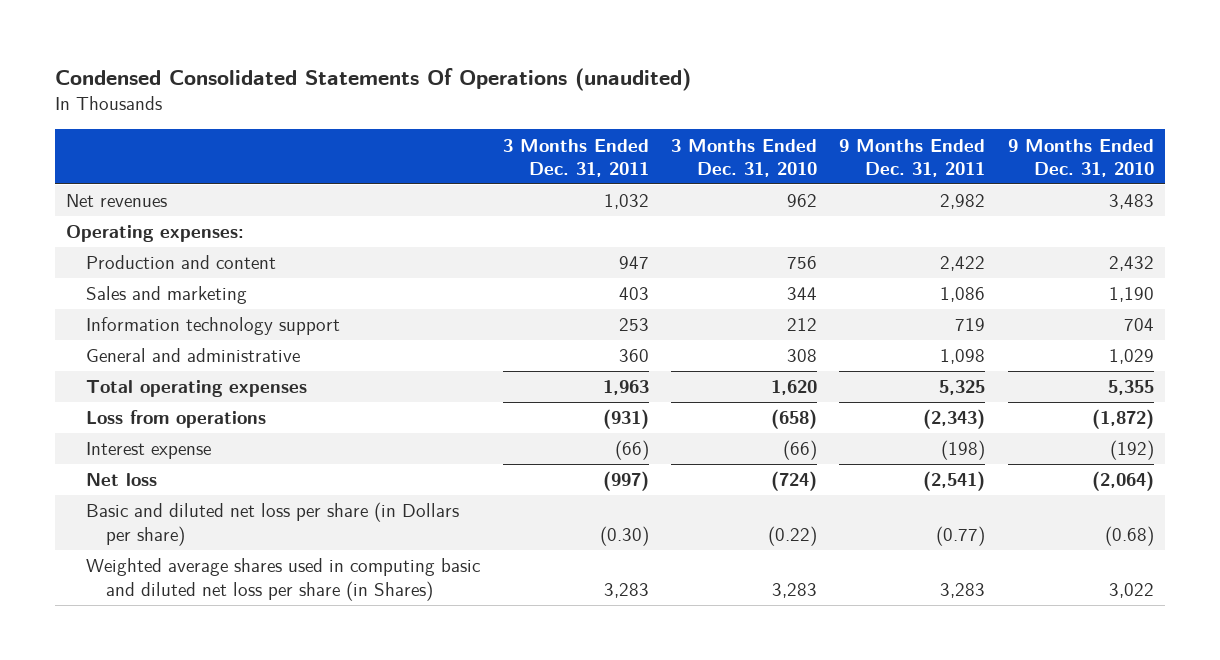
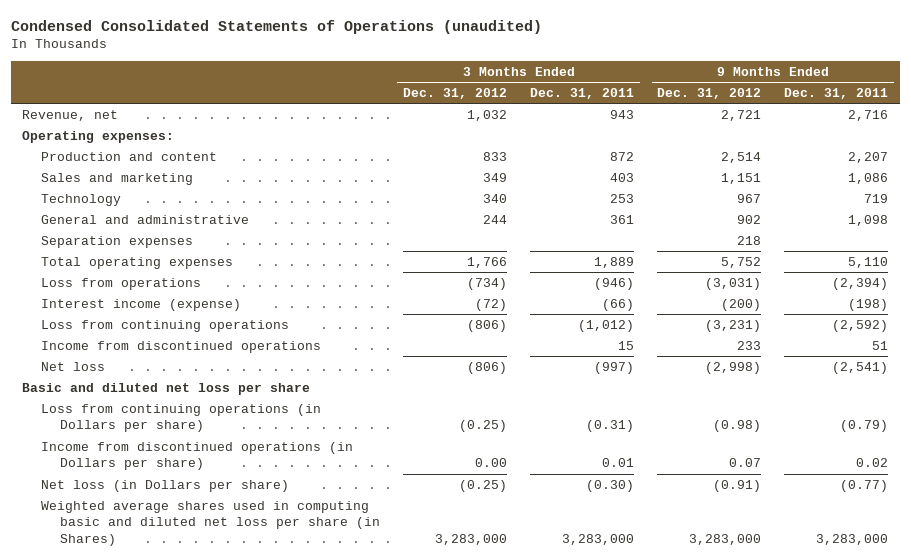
[55,67,692,91] Condensed Consolidated Statements Of Operations (unaudited) -> [10,19,542,34] Condensed Consolidated Statements of Operations (unaudited)
[671,138,818,177] 3 Months Ended Dec. 31, 2010 -> none
[1007,138,1154,177] 9 Months Ended Dec. 31, 2010 -> none
none -> [403,87,508,99] Dec. 31, 2012
none -> [657,87,762,99] Dec. 31, 2012
[66,194,168,208] Net revenues -> [22,109,119,121] Revenue, net
[603,194,649,210] 1,032 -> [610,109,635,119] 943
[940,194,986,210] 2,982 -> [848,109,889,121] 2,716
[618,256,649,270] 947 -> [610,151,635,161] 872
[940,256,986,272] 2,422 -> [848,151,889,163] 2,207
[86,317,341,336] Information technology support -> [41,193,122,206] Technology
[618,349,649,363] 360 -> [610,214,635,224] 361
none -> [41,235,194,248] Separation expenses
[602,380,649,396] 1,963 -> [594,256,635,268] 1,889
[939,380,986,396] 5,325 -> [848,256,889,268] 5,110
[602,409,649,430] (931) -> [594,277,635,290] (946)
[923,409,986,430] (2,343) -> [832,277,889,290] (2,394)
[86,442,212,460] Interest expense -> [41,298,242,311] Interest income (expense)
none -> [41,319,290,332] Loss from continuing operations
none -> [41,340,322,353] Income from discontinued operations
none -> [22,382,311,395] Basic and diluted net loss per share
none -> [41,403,322,433] Loss from continuing operations (in Dollars per share)
none -> [41,441,354,471] Income from discontinued operations (in Dollars per share)
[86,502,460,546] Basic and diluted net loss per share (in Dollars per share) -> [41,479,290,492] Net loss (in Dollars per share)
[603,582,649,598] 3,283 -> [562,533,635,545] 3,283,000
[940,582,986,598] 3,283 -> [816,533,889,545] 3,283,000

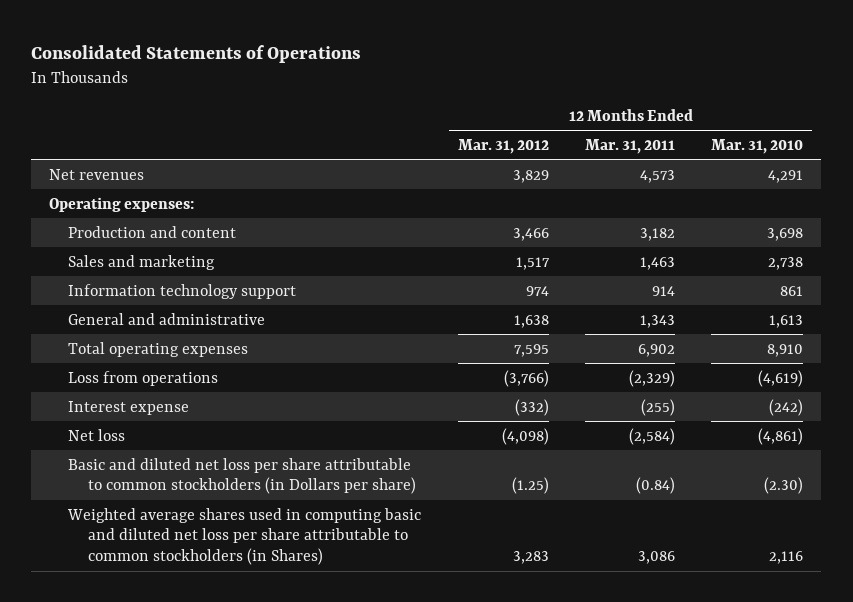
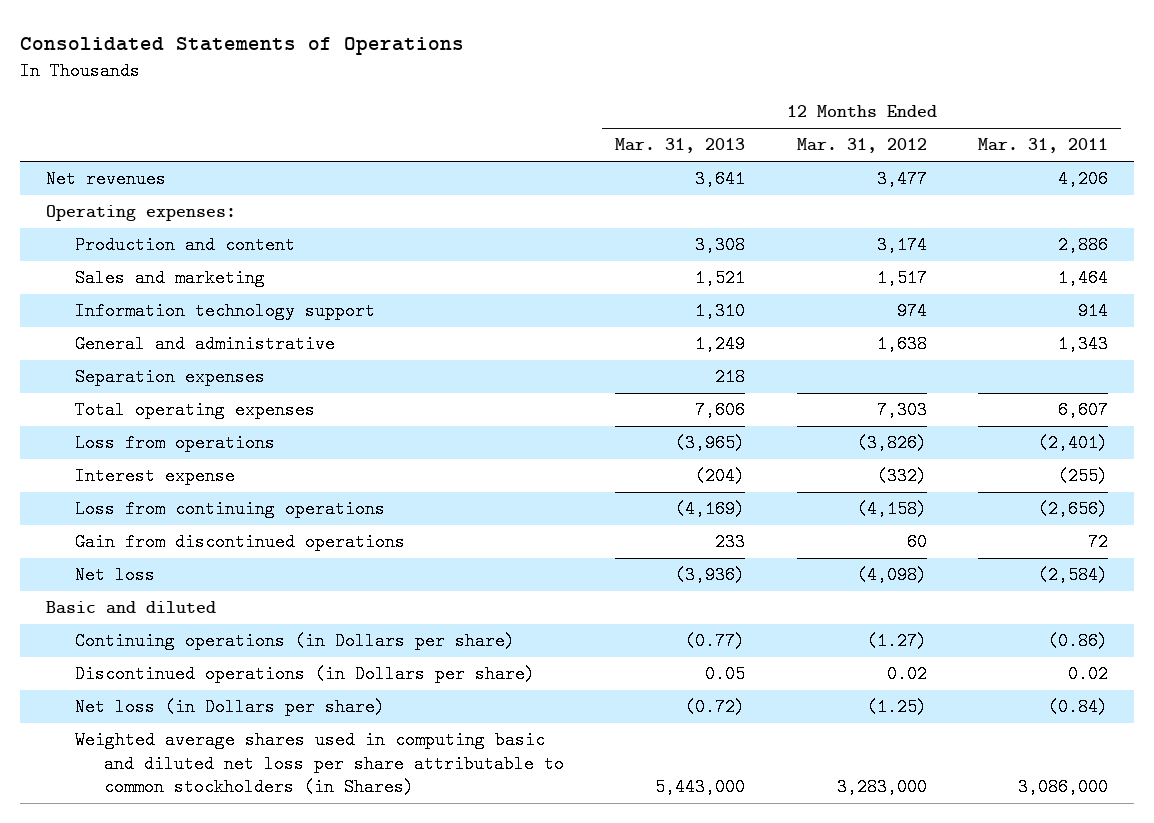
[711,138,804,154] Mar. 31, 2010 -> none
none -> [615,138,746,154] Mar. 31, 2013
[512,169,549,183] 3,829 -> [876,170,927,189] 3,477
[640,169,676,183] 4,573 -> [1058,170,1109,189] 4,206
[512,227,549,241] 3,466 -> [876,236,927,255] 3,174
[640,227,676,241] 3,182 -> [1058,236,1109,255] 2,886
[640,256,676,270] 1,463 -> [1058,269,1109,288] 1,464
none -> [74,368,265,387] Separation expenses
[513,343,549,357] 7,595 -> [876,401,927,420] 7,303
[638,343,676,357] 6,902 -> [1058,401,1109,420] 6,607
[503,369,549,387] (3,766) -> [856,434,927,453] (3,826)
[629,369,676,387] (2,329) -> [1038,434,1109,453] (2,401)
none -> [74,500,385,519] Loss from continuing operations
none -> [74,533,405,552] Gain from discontinued operations
none -> [45,601,216,615] Basic and diluted
none -> [74,632,515,651] Continuing operations (in Dollars per share)
none -> [74,665,535,684] Discontinued operations (in Dollars per share)
[68,457,416,495] Basic and diluted net loss per share attributable to common stockholders (in Dollars per share) -> [74,698,385,717] Net loss (in Dollars per share)
[512,551,549,565] 3,283 -> [836,778,927,797] 3,283,000
[638,551,676,565] 3,086 -> [1018,778,1109,797] 3,086,000

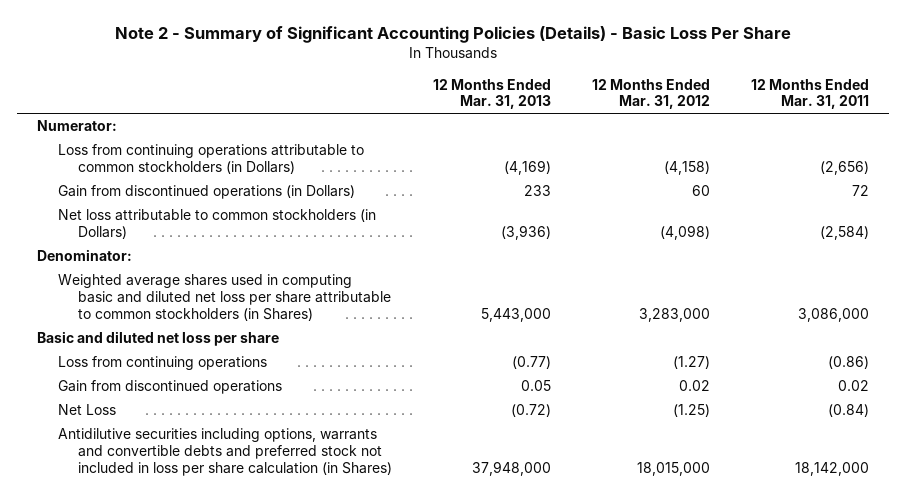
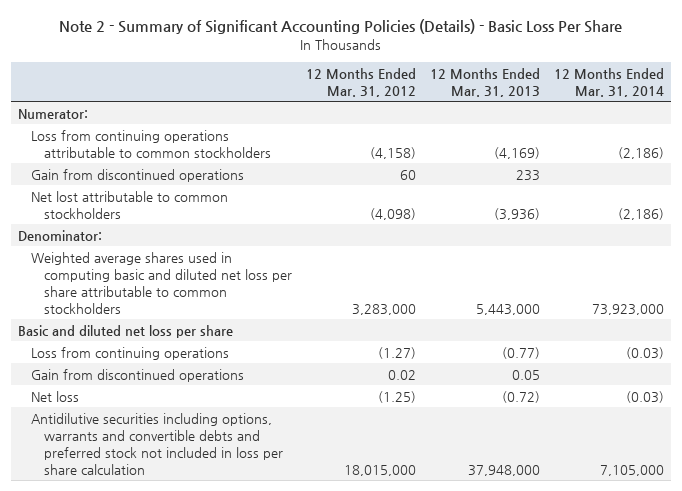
[750,78,869,110] 12 Months Ended Mar. 31, 2011 -> none
none -> [553,67,664,98] 12 Months Ended Mar. 31, 2014
[57,144,364,175] Loss from continuing operations attributable to common stockholders (in Dollars) -> [30,129,271,158] Loss from continuing operations attributable to common stockholders
[57,185,355,200] Gain from discontinued operations (in Dollars) -> [30,168,244,182] Gain from discontinued operations
[57,209,376,240] Net loss attributable to common stockholders (in Dollars) -> [30,190,228,219] Net lost attributable to common stockholders
[57,274,392,321] Weighted average shares used in computing basic and diluted net loss per share attributable to common stockholders (in Shares) -> [30,251,292,314] Weighted average shares used in computing basic and diluted net loss per share attributable to common stockholders
[57,404,116,416] Net Loss -> [30,390,79,402] Net loss
[57,428,393,476] Antidilutive securities including options, warrants and convertible debts and preferred stock not included in loss per share calculation (in Shares) -> [30,412,283,475] Antidilutive securities including options, warrants and convertible debts and preferred stock not included in loss per share calculation

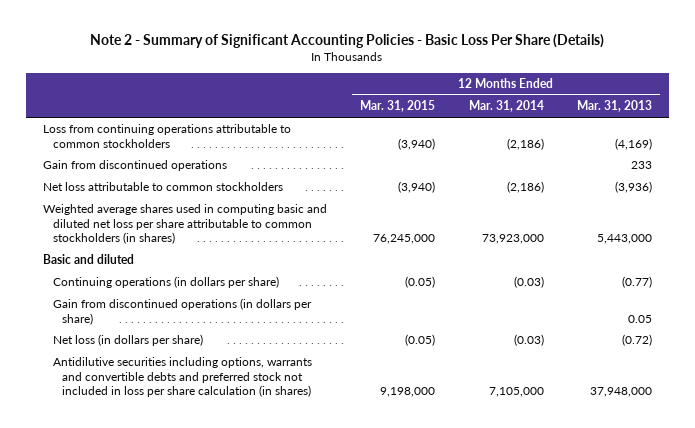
[58,19,622,35] Note 2 - Summary of Significant Accounting Policies (Details) - Basic Loss Per Share -> [90,33,605,48] Note 2 - Summary of Significant Accounting Policies - Basic Loss Per Share (Details)
[305,67,416,98] 12 Months Ended Mar. 31, 2012 -> none
none -> [360,100,436,113] Mar. 31, 2015
[17,108,88,119] Numerator: -> none
[17,229,102,241] Denominator: -> none
[17,324,233,338] Basic and diluted net loss per share -> none
[30,190,228,219] Net lost attributable to common stockholders -> [43,182,284,192] Net loss attributable to common stockholders
[30,251,292,314] Weighted average shares used in computing basic and diluted net loss per share attributable to common stockholders -> [43,204,328,244] Weighted average shares used in computing basic and diluted net loss per share attributable to common stockholders (in shares)
none -> [43,254,135,265] Basic and diluted
[30,346,229,360] Loss from continuing operations -> [52,276,279,289] Continuing operations (in dollars per share)
[30,368,244,382] Gain from discontinued operations -> [52,298,312,325] Gain from discontinued operations (in dollars per share)
[30,390,79,402] Net loss -> [52,334,203,347] Net loss (in dollars per share)
[30,412,283,475] Antidilutive securities including options, warrants and convertible debts and preferred stock not included in loss per share calculation -> [52,357,312,397] Antidilutive securities including options, warrants and convertible debts and preferred stock not included in loss per share calculation (in shares)

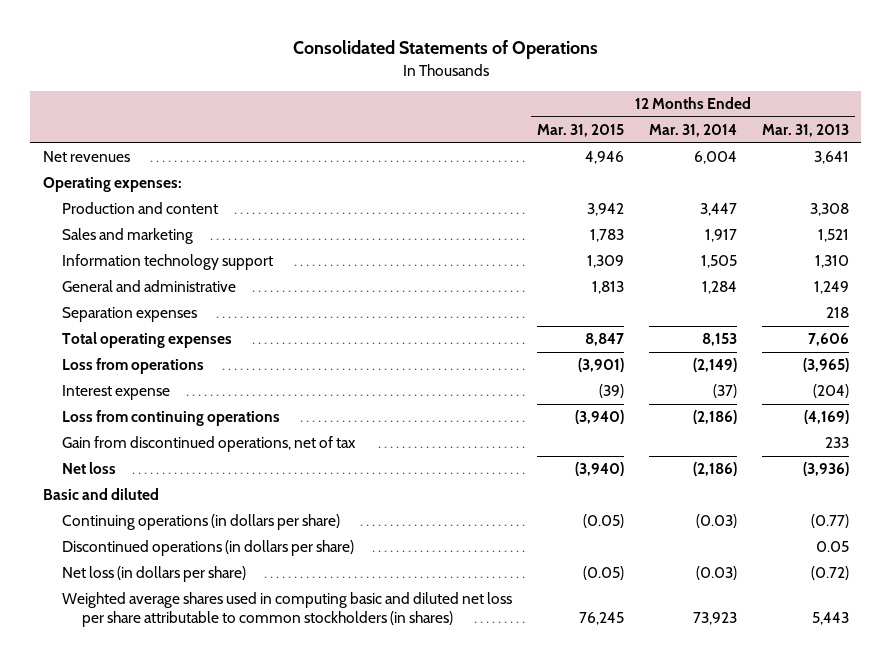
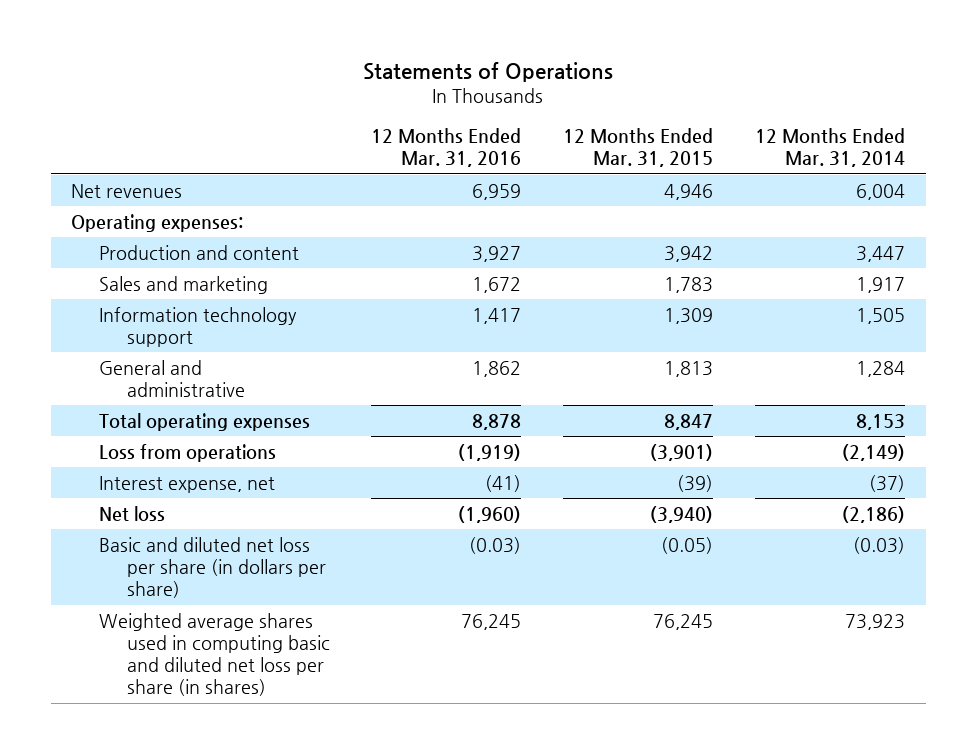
[292,40,598,60] Consolidated Statements of Operations -> [363,62,614,83] Statements of Operations
[761,124,849,138] Mar. 31, 2013 -> none
none -> [371,128,522,168] 12 Months Ended Mar. 31, 2016
[62,307,198,323] Separation expenses -> none
[62,410,281,427] Loss from continuing operations -> none
[62,436,357,453] Gain from discontinued operations, net of tax -> none
[62,385,171,401] Interest expense -> [98,475,275,493] Interest expense, net
[42,488,159,501] Basic and diluted -> none
[62,514,341,531] Continuing operations (in dollars per share) -> none
[62,540,355,557] Discontinued operations (in dollars per share) -> none
[62,566,247,583] Net loss (in dollars per share) -> [98,536,326,599] Basic and diluted net loss per share (in dollars per share)
[62,592,513,628] Weighted average shares used in computing basic and diluted net loss per share attributable to common stockholders (in shares) -> [98,612,330,697] Weighted average shares used in computing basic and diluted net loss per share (in shares)

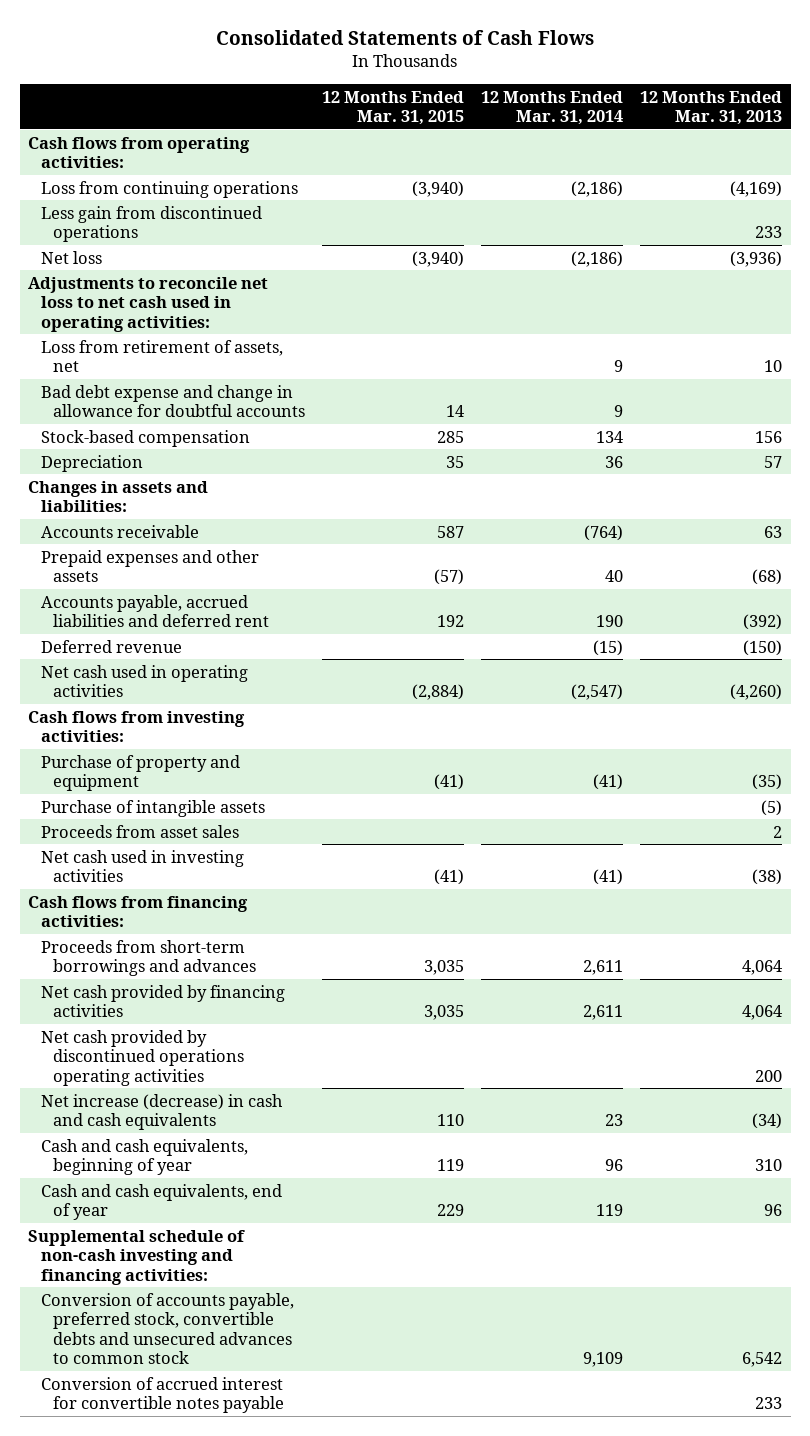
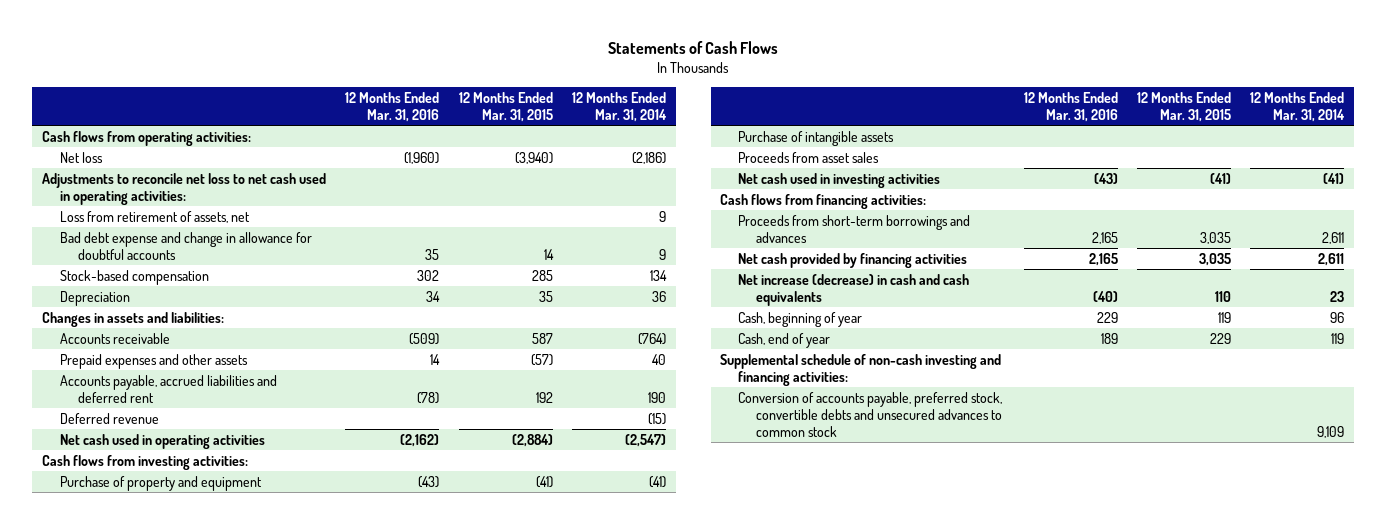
[216,30,595,46] Consolidated Statements of Cash Flows -> [608,41,779,55] Statements of Cash Flows
[640,90,783,126] 12 Months Ended Mar. 31, 2013 -> none
none -> [345,91,440,122] 12 Months Ended Mar. 31, 2016
[40,180,298,198] Loss from continuing operations -> none
[40,205,262,243] Less gain from discontinued operations -> none
[40,1029,245,1086] Net cash provided by discontinued operations operating activities -> none
[40,1138,248,1176] Cash and cash equivalents, beginning of year -> [738,311,863,327] Cash, beginning of year
[40,1183,282,1221] Cash and cash equivalents, end of year -> [738,332,831,348] Cash, end of year
[40,1376,285,1414] Conversion of accrued interest for convertible notes payable -> none

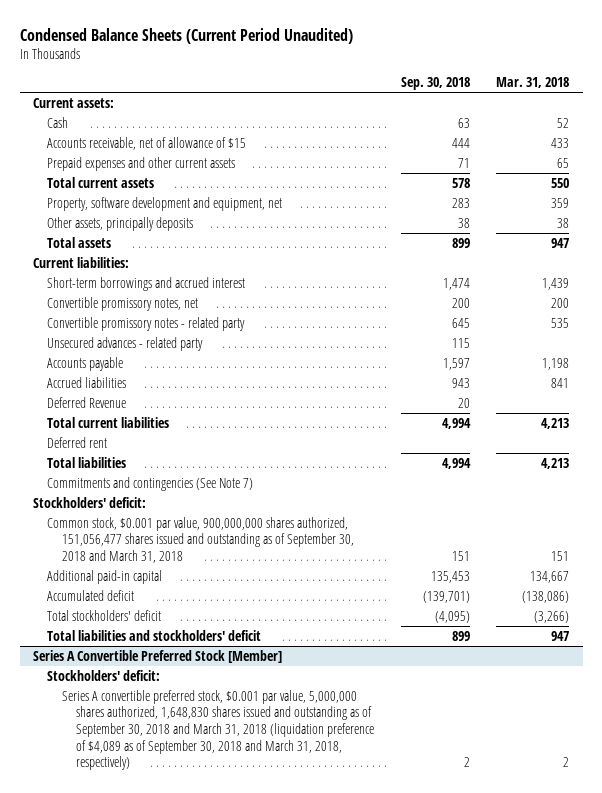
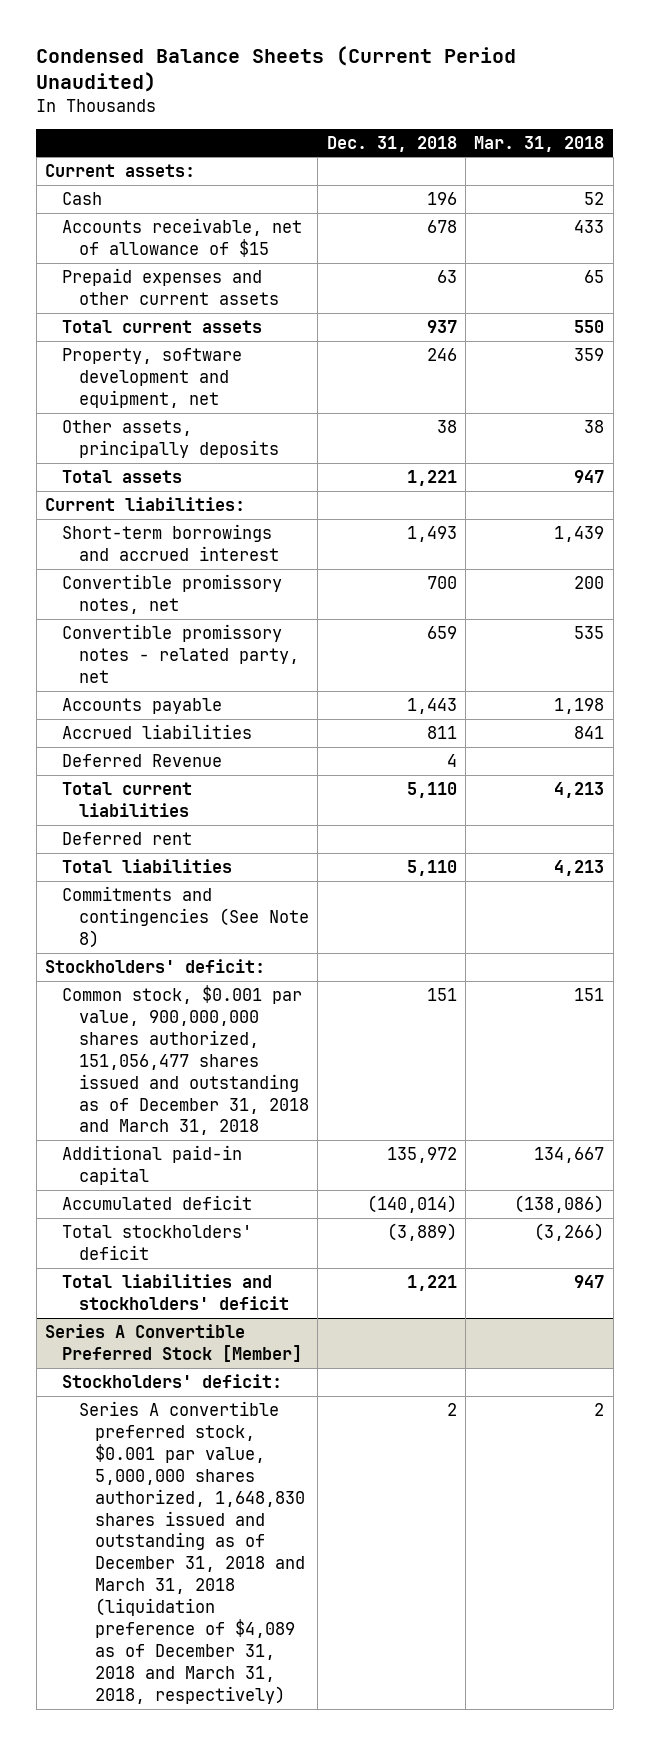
[400,77,470,91] Sep. 30, 2018 -> none
none -> [326,135,457,152] Dec. 31, 2018
[47,336,204,351] Unsecured advances - related party -> none
[47,316,246,331] Convertible promissory notes - related party -> [62,624,299,683] Convertible promissory notes - related party, net
[47,476,254,491] Commitments and contingencies (See Note 7) -> [62,886,309,948] Commitments and contingencies (See Note 8)
[47,516,354,564] Common stock, $0.001 par value, 900,000,000 shares authorized, 151,056,477 shares issued and outstanding as of September 30, 2018 and March 31, 2018 -> [62,985,309,1136] Common stock, $0.001 par value, 900,000,000 shares authorized, 151,056,477 shares issued and outstanding as of December 31, 2018 and March 31, 2018
[61,689,374,771] Series A convertible preferred stock, $0.001 par value, 5,000,000 shares authorized, 1,648,830 shares issued and outstanding as of September 30, 2018 and March 31, 2018 (liquidation preference of $4,089 as of September 30, 2018 and March 31, 2018, respectively) -> [78,1401,306,1704] Series A convertible preferred stock, $0.001 par value, 5,000,000 shares authorized, 1,648,830 shares issued and outstanding as of December 31, 2018 and March 31, 2018 (liquidation preference of $4,089 as of December 31, 2018 and March 31, 2018, respectively)

